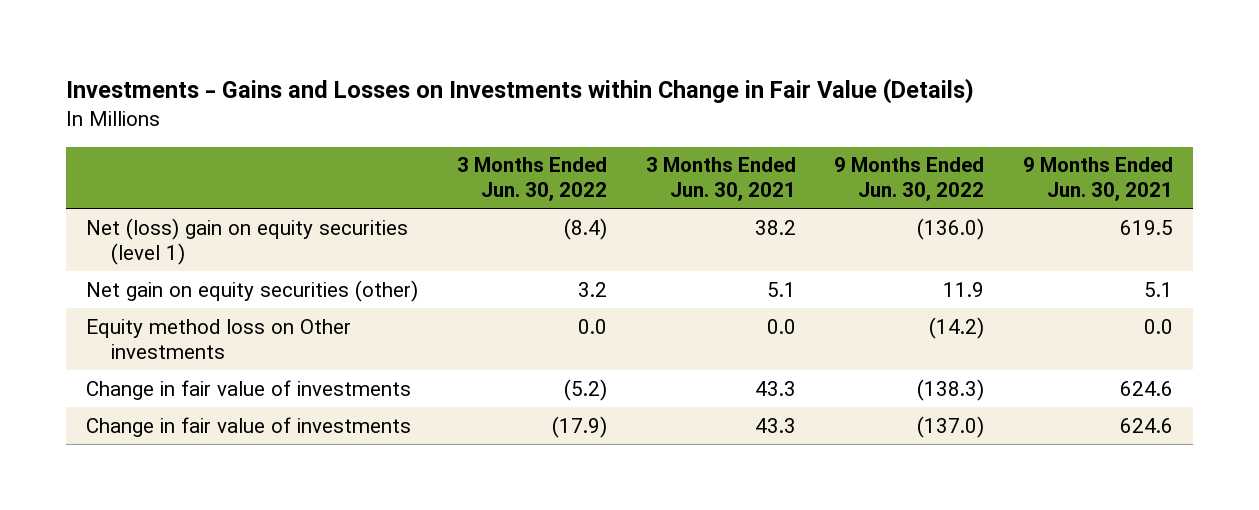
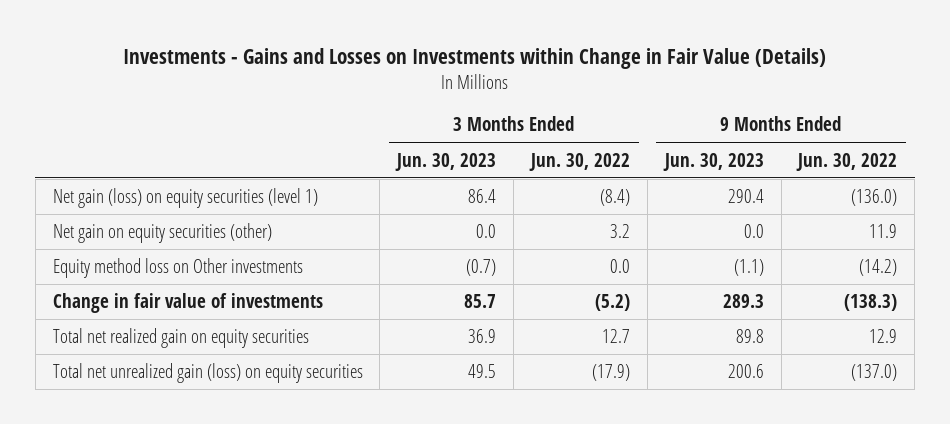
[645,157,796,202] 3 Months Ended Jun. 30, 2021 -> none
[1023,157,1174,202] 9 Months Ended Jun. 30, 2021 -> none
none -> [395,152,497,171] Jun. 30, 2023
none -> [662,152,764,171] Jun. 30, 2023
[85,217,408,265] Net (loss) gain on equity securities (level 1) -> [52,188,318,209] Net gain (loss) on equity securities (level 1)
none -> [52,328,309,349] Total net realized gain on equity securities
[85,416,411,437] Change in fair value of investments -> [52,363,363,384] Total net unrealized gain (loss) on equity securities

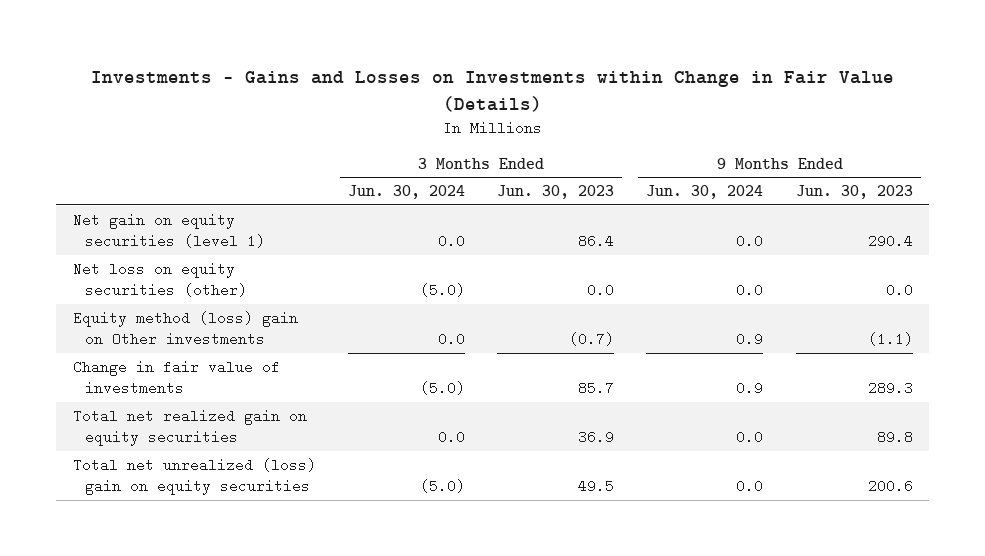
[528,152,630,171] Jun. 30, 2022 -> none
[796,152,898,171] Jun. 30, 2022 -> none
none -> [347,185,465,200] Jun. 30, 2024
none -> [646,185,764,200] Jun. 30, 2024
[52,188,318,209] Net gain (loss) on equity securities (level 1) -> [72,212,265,249] Net gain on equity securities (level 1)
[52,223,272,244] Net gain on equity securities (other) -> [72,261,247,298] Net loss on equity securities (other)
[52,258,303,279] Equity method loss on Other investments -> [72,310,298,347] Equity method (loss) gain on Other investments
[52,363,363,384] Total net unrealized gain (loss) on equity securities -> [72,457,316,496] Total net unrealized (loss) gain on equity securities

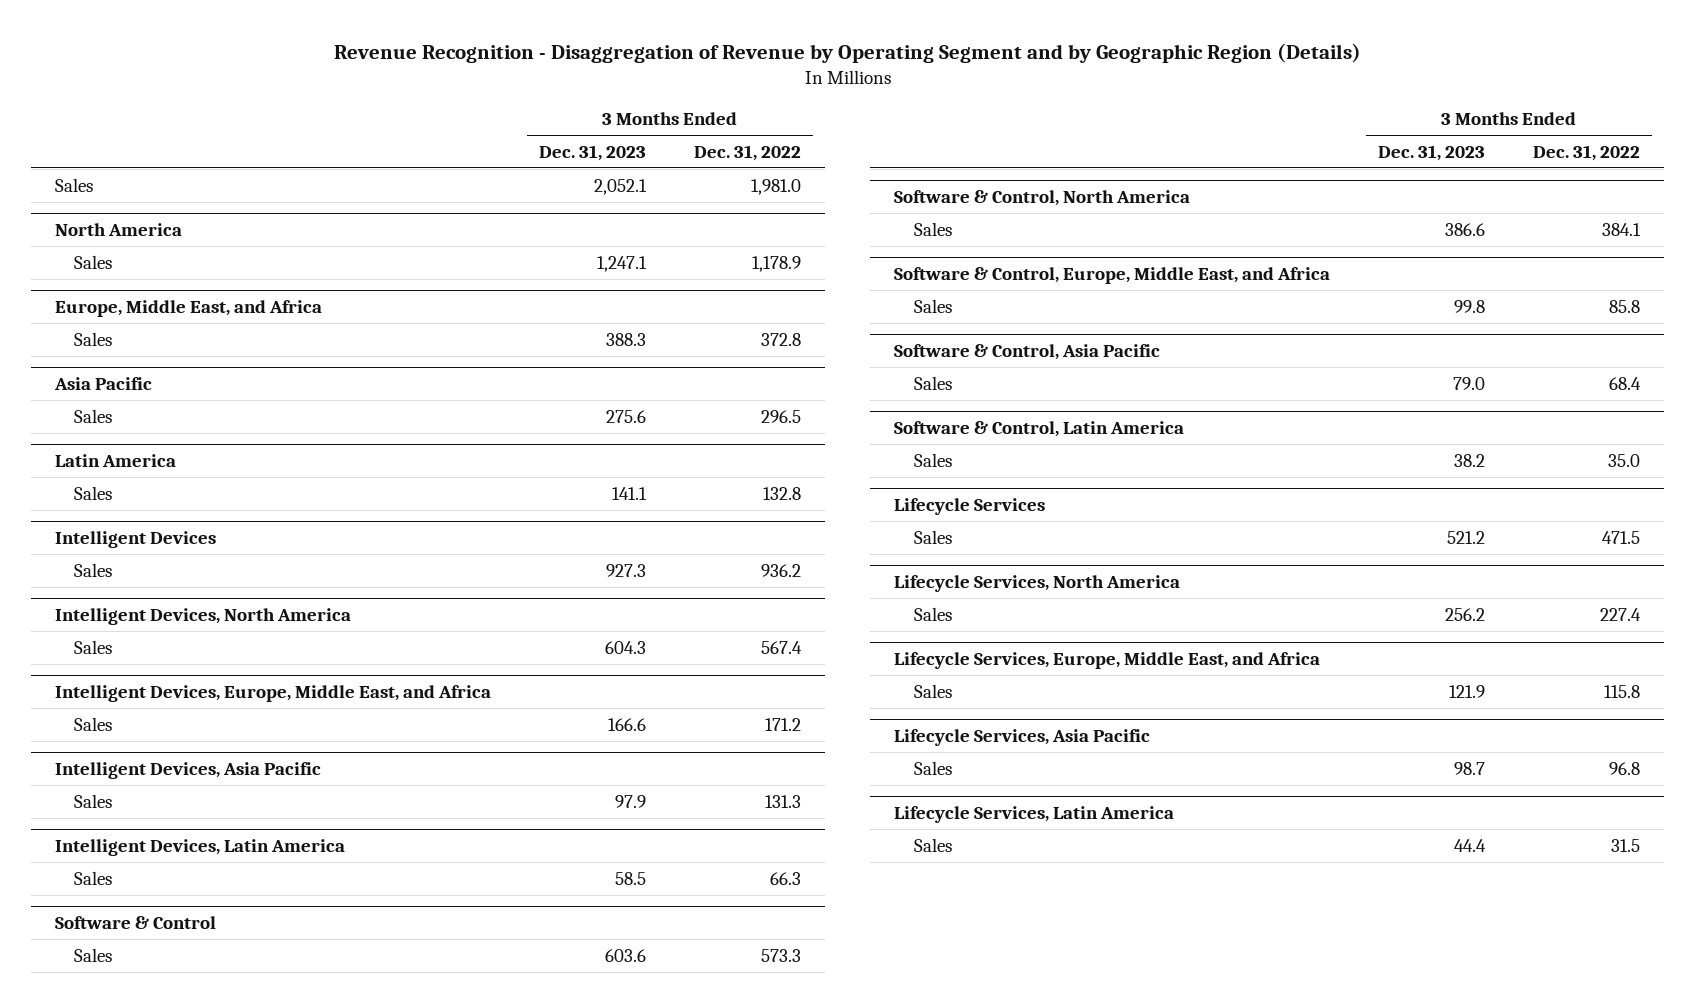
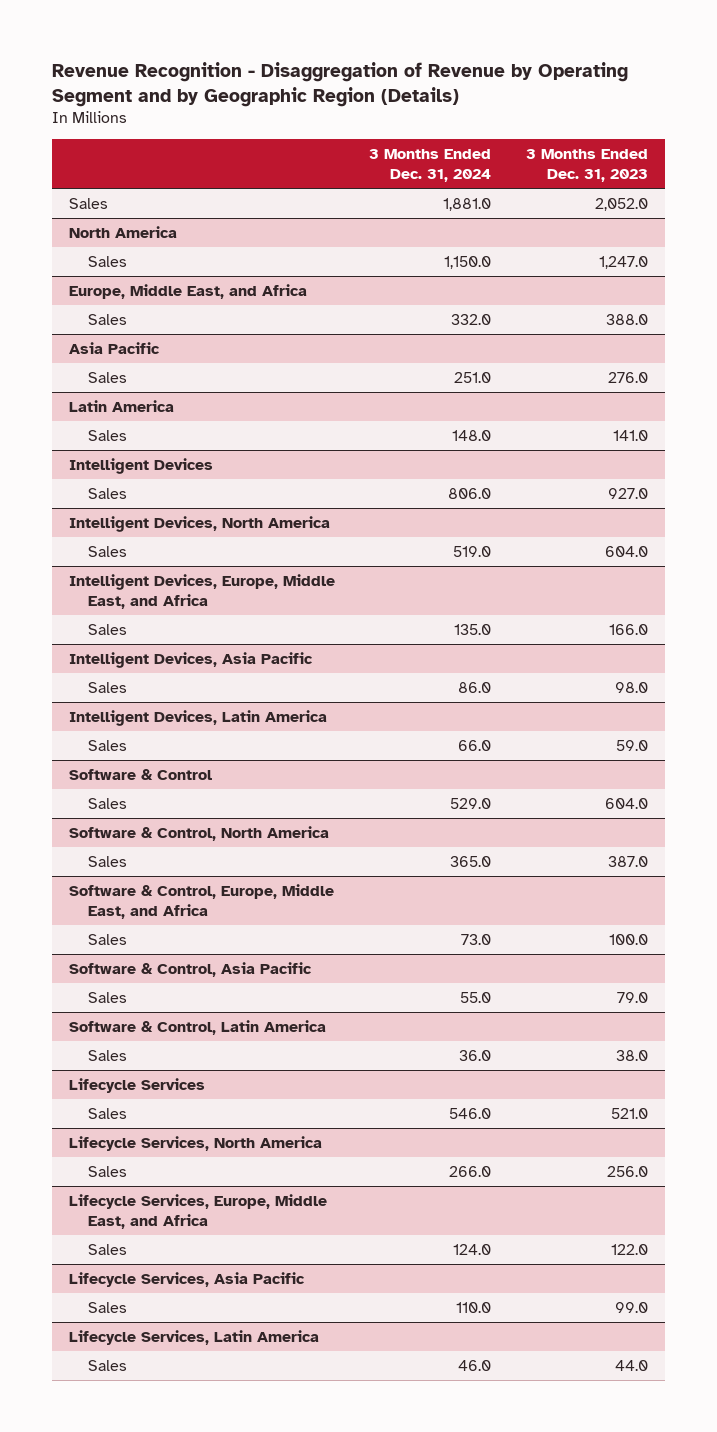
[693,144,801,161] Dec. 31, 2022 -> none
none -> [369,149,492,183] 3 Months Ended Dec. 31, 2024
[593,178,647,195] 2,052.1 -> [594,197,648,211] 2,052.0
[596,255,647,272] 1,247.1 -> [598,255,648,269] 1,247.0
[605,332,646,346] 388.3 -> [605,313,648,325] 388.0
[605,409,646,423] 275.6 -> [607,371,648,383] 276.0
[611,486,647,500] 141.1 -> [612,429,648,441] 141.0
[605,563,646,577] 927.3 -> [607,487,648,499] 927.0
[604,640,646,654] 604.3 -> [604,545,648,557] 604.0
[607,717,646,731] 166.6 -> [608,623,648,635] 166.0
[614,794,646,808] 97.9 -> [614,681,648,693] 98.0
[614,871,646,885] 58.5 -> [615,739,648,751] 59.0
[604,948,646,962] 603.6 -> [604,797,648,809] 604.0
[1445,222,1486,236] 386.6 -> [607,855,648,867] 387.0
[1454,299,1486,313] 99.8 -> [608,933,648,945] 100.0
[1454,453,1486,467] 38.2 -> [615,1049,648,1061] 38.0
[1447,530,1486,544] 521.2 -> [610,1107,648,1119] 521.0
[1445,607,1486,621] 256.2 -> [606,1165,648,1177] 256.0
[1449,684,1486,698] 121.9 -> [610,1243,648,1255] 122.0
[1454,761,1486,775] 98.7 -> [614,1301,648,1313] 99.0
[1454,838,1487,852] 44.4 -> [614,1359,648,1371] 44.0

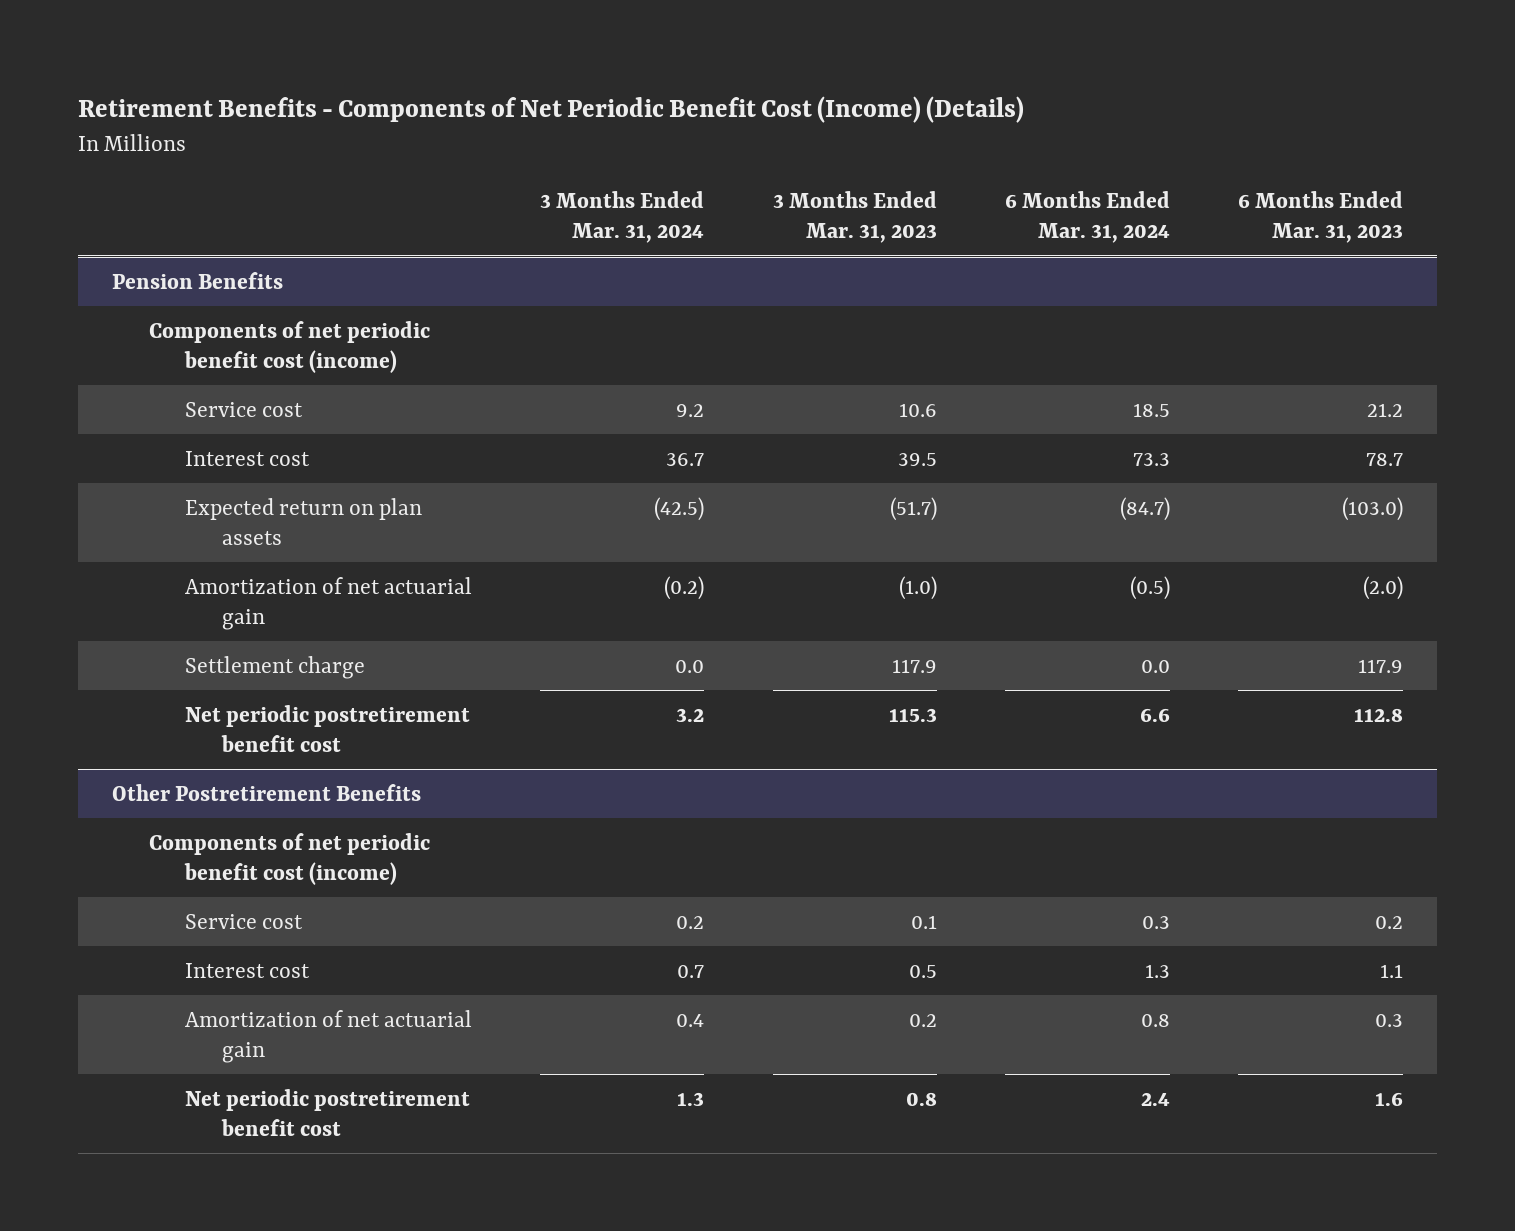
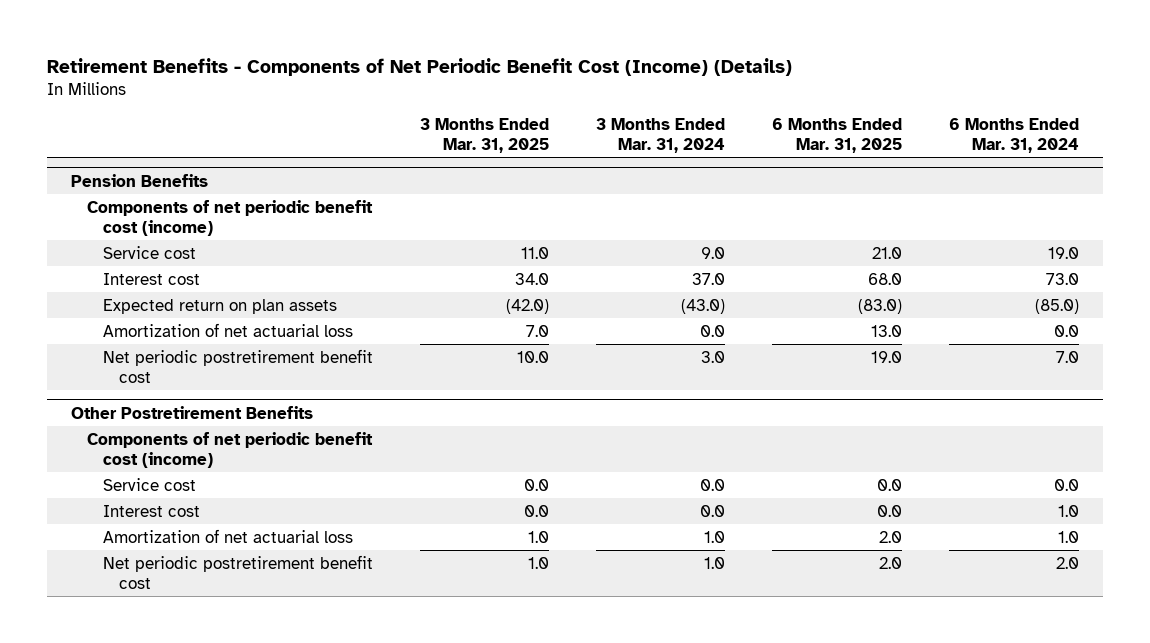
[772,191,937,244] 3 Months Ended Mar. 31, 2023 -> none
[1238,191,1404,244] 6 Months Ended Mar. 31, 2023 -> none
none -> [420,117,550,153] 3 Months Ended Mar. 31, 2025
none -> [772,117,903,153] 6 Months Ended Mar. 31, 2025
[185,655,366,679] Settlement charge -> none
[676,403,705,417] 9.2 -> [701,246,726,259] 9.0
[1133,402,1171,417] 18.5 -> [1048,246,1080,259] 19.0
[666,452,705,466] 36.7 -> [692,272,726,285] 37.0
[1133,452,1171,466] 73.3 -> [1046,272,1080,285] 73.0
[654,496,705,521] (42.5) -> [681,298,726,314] (43.0)
[1120,496,1171,521] (84.7) -> [1035,298,1080,314] (85.0)
[185,576,473,630] Amortization of net actuarial gain -> [103,322,354,337] Amortization of net actuarial loss
[664,575,705,600] (0.2) -> [700,324,726,337] 0.0
[1130,575,1171,600] (0.5) -> [1054,324,1080,337] 0.0
[676,707,705,722] 3.2 -> [701,350,726,363] 3.0
[1140,707,1171,722] 6.6 -> [1056,350,1080,363] 7.0
[676,915,705,929] 0.2 -> [700,478,726,491] 0.0
[1142,915,1171,929] 0.3 -> [1054,478,1080,491] 0.0
[677,964,705,978] 0.7 -> [700,504,726,517] 0.0
[1145,963,1171,978] 1.3 -> [1058,504,1080,517] 1.0
[185,1009,473,1063] Amortization of net actuarial gain -> [103,528,354,543] Amortization of net actuarial loss
[676,1013,705,1027] 0.4 -> [704,530,726,543] 1.0
[1141,1013,1171,1027] 0.8 -> [1058,530,1080,543] 1.0
[677,1091,705,1106] 1.3 -> [704,556,726,569] 1.0
[1141,1092,1171,1106] 2.4 -> [1056,556,1080,569] 2.0

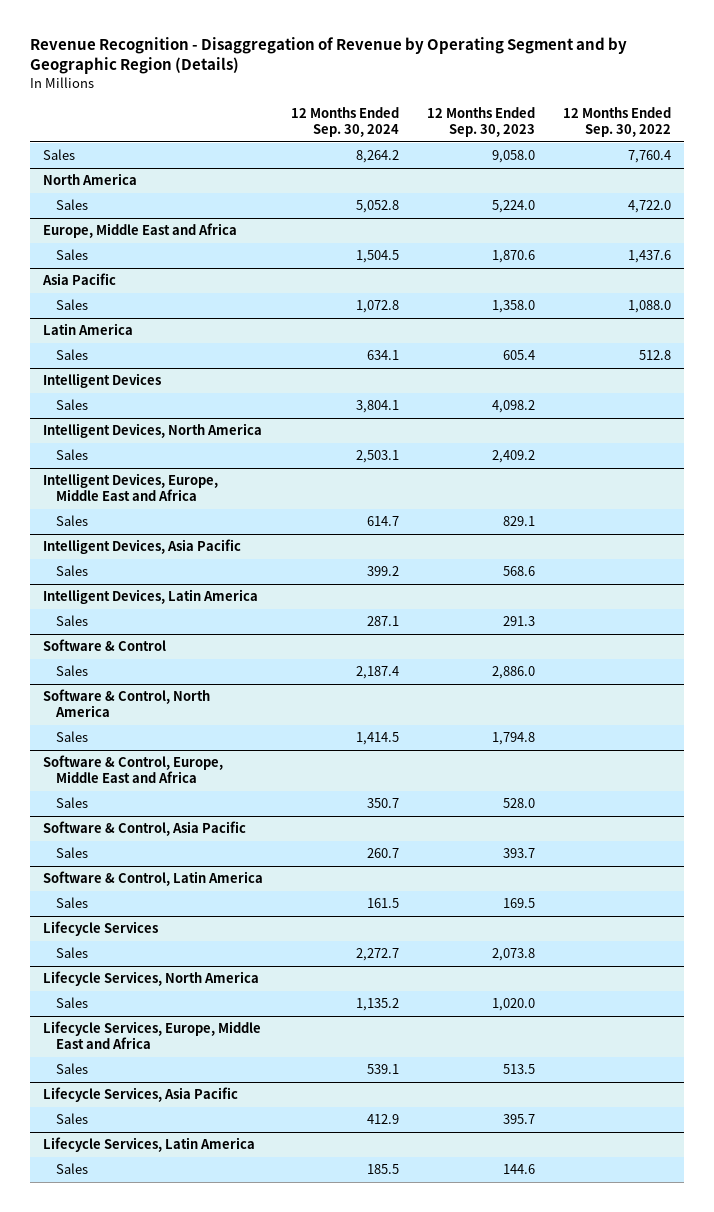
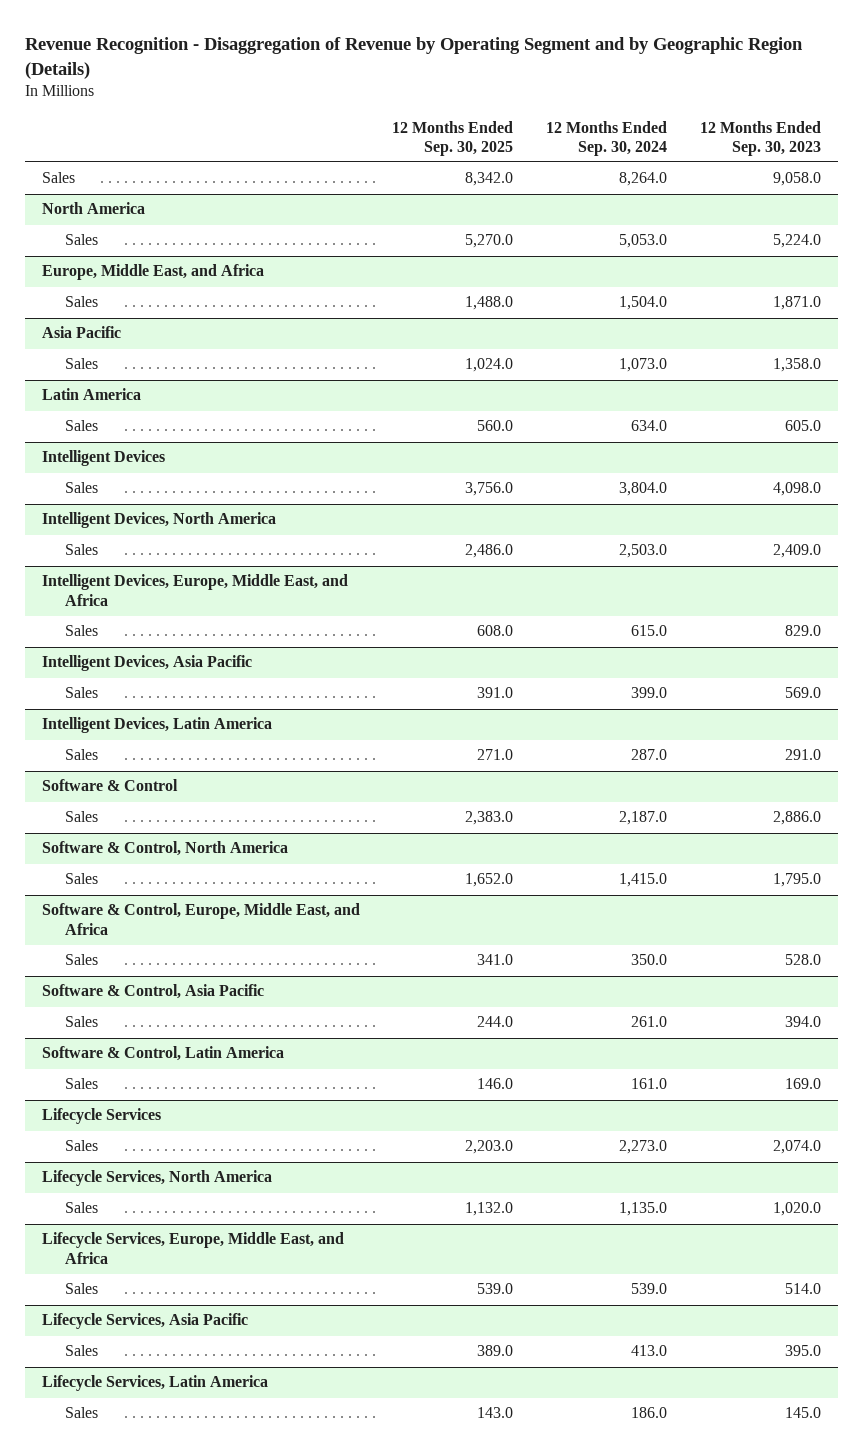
[562,107,671,137] 12 Months Ended Sep. 30, 2022 -> none
none -> [392,120,514,156] 12 Months Ended Sep. 30, 2025
[356,150,400,164] 8,264.2 -> [619,172,668,187] 8,264.0
[356,200,400,214] 5,052.8 -> [619,234,668,249] 5,053.0
[43,223,238,239] Europe, Middle East and Africa -> [41,264,264,281] Europe, Middle East, and Africa
[356,250,400,264] 1,504.5 -> [619,296,668,311] 1,504.0
[491,250,535,264] 1,870.6 -> [773,296,822,311] 1,871.0
[356,300,400,314] 1,072.8 -> [619,358,668,373] 1,073.0
[367,350,400,361] 634.1 -> [631,420,668,432] 634.0
[502,350,535,361] 605.4 -> [785,420,822,432] 605.0
[356,400,400,414] 3,804.1 -> [619,482,668,497] 3,804.0
[491,400,535,414] 4,098.2 -> [773,482,822,497] 4,098.0
[356,450,400,464] 2,503.1 -> [619,544,668,559] 2,503.0
[491,450,535,464] 2,409.2 -> [773,544,822,559] 2,409.0
[43,473,219,501] Intelligent Devices, Europe, Middle East and Africa -> [41,574,348,606] Intelligent Devices, Europe, Middle East, and Africa
[367,516,400,527] 614.7 -> [631,625,668,637] 615.0
[502,516,535,527] 829.1 -> [785,625,822,637] 829.0
[367,566,400,577] 399.2 -> [631,687,668,699] 399.0
[502,566,535,577] 568.6 -> [785,687,822,699] 569.0
[367,616,400,627] 287.1 -> [631,749,668,761] 287.0
[502,616,535,627] 291.3 -> [785,749,822,761] 291.0
[356,666,400,680] 2,187.4 -> [619,811,668,826] 2,187.0
[356,732,400,746] 1,414.5 -> [619,873,668,888] 1,415.0
[491,732,535,746] 1,794.8 -> [773,873,822,888] 1,795.0
[43,755,224,783] Software & Control, Europe, Middle East and Africa -> [41,903,360,935] Software & Control, Europe, Middle East, and Africa
[367,798,400,809] 350.7 -> [631,954,668,966] 350.0
[367,848,400,859] 260.7 -> [631,1016,668,1028] 261.0
[502,848,535,859] 393.7 -> [785,1016,822,1028] 394.0
[367,898,400,909] 161.5 -> [631,1078,668,1090] 161.0
[502,898,535,909] 169.5 -> [785,1078,822,1090] 169.0
[356,948,400,962] 2,272.7 -> [619,1140,668,1155] 2,273.0
[491,948,535,962] 2,073.8 -> [773,1140,822,1155] 2,074.0
[356,998,400,1012] 1,135.2 -> [619,1202,668,1217] 1,135.0
[43,1021,262,1049] Lifecycle Services, Europe, Middle East and Africa -> [41,1232,344,1264] Lifecycle Services, Europe, Middle East, and Africa
[367,1064,400,1075] 539.1 -> [631,1283,668,1295] 539.0
[502,1064,535,1075] 513.5 -> [785,1283,822,1295] 514.0
[367,1114,400,1125] 412.9 -> [631,1345,668,1357] 413.0
[502,1114,535,1125] 395.7 -> [785,1345,822,1357] 395.0
[367,1164,400,1175] 185.5 -> [631,1407,668,1419] 186.0
[502,1164,535,1175] 144.6 -> [785,1407,822,1419] 145.0

